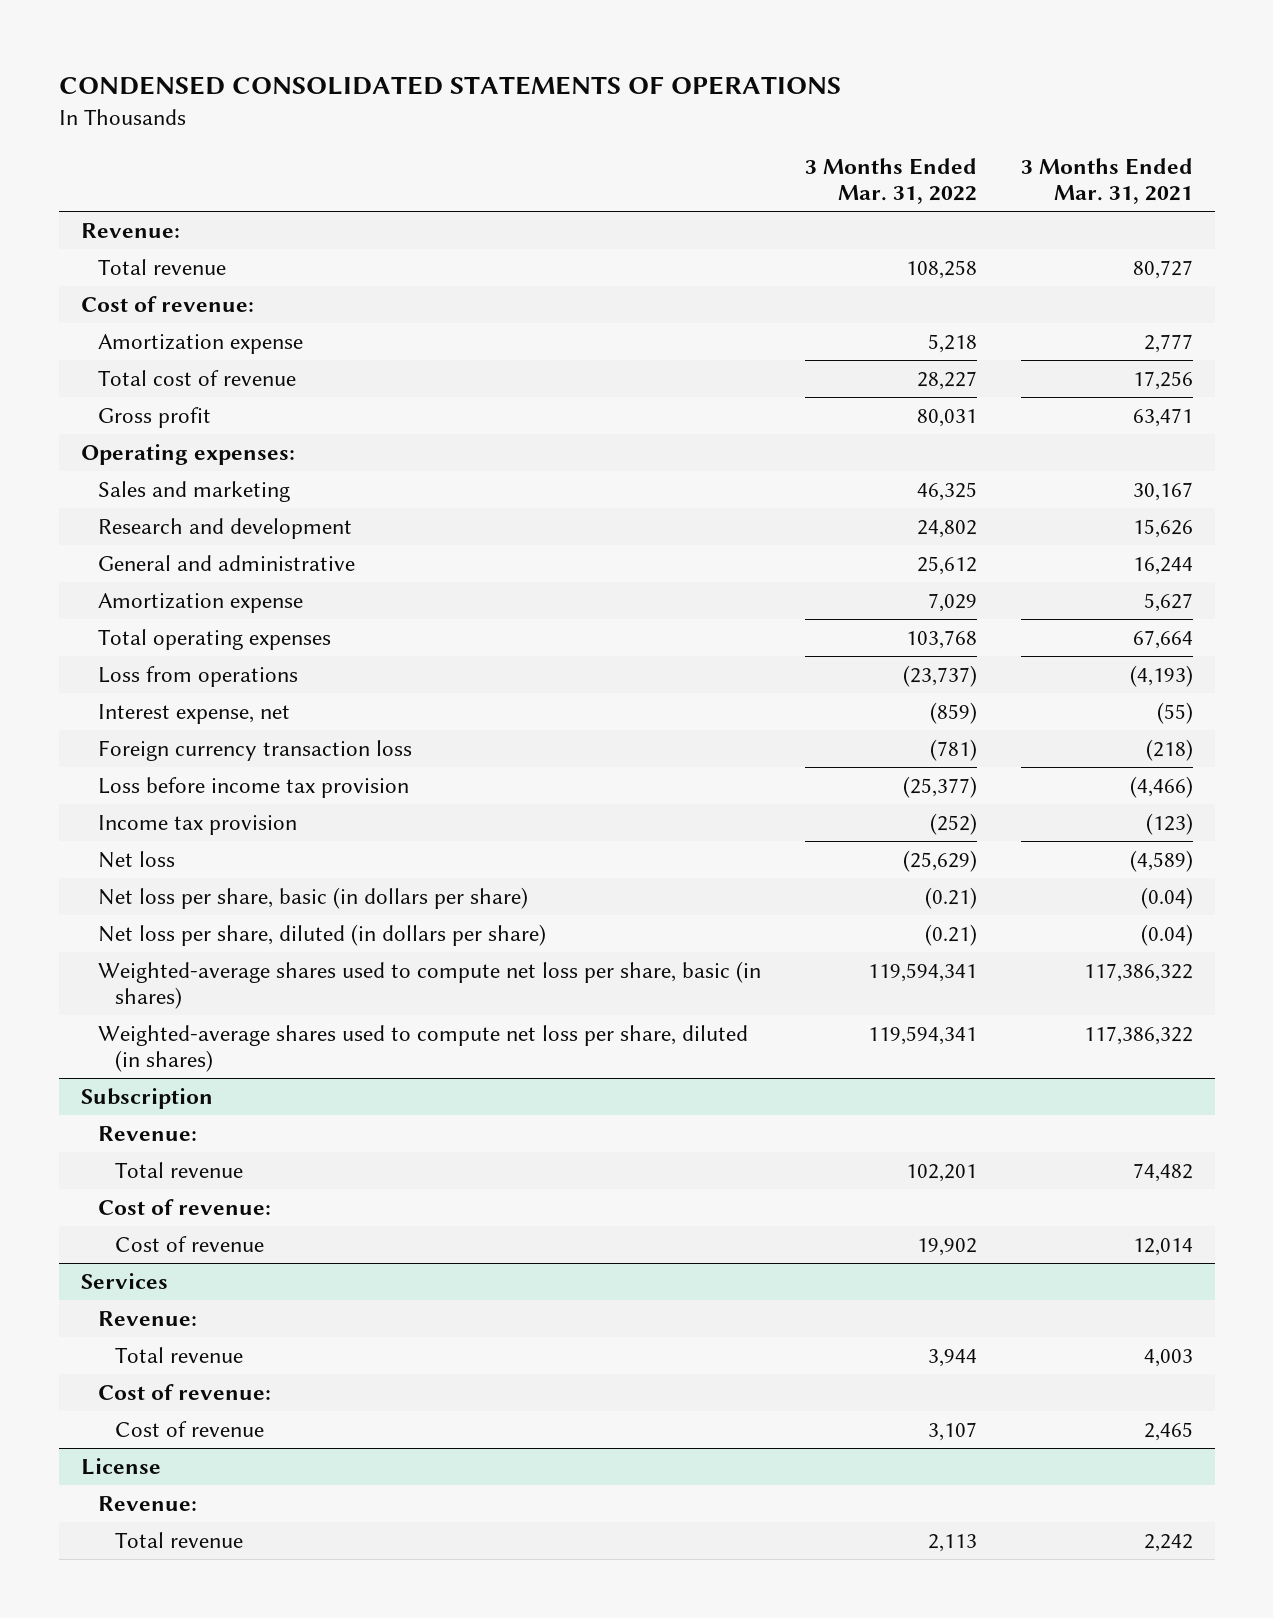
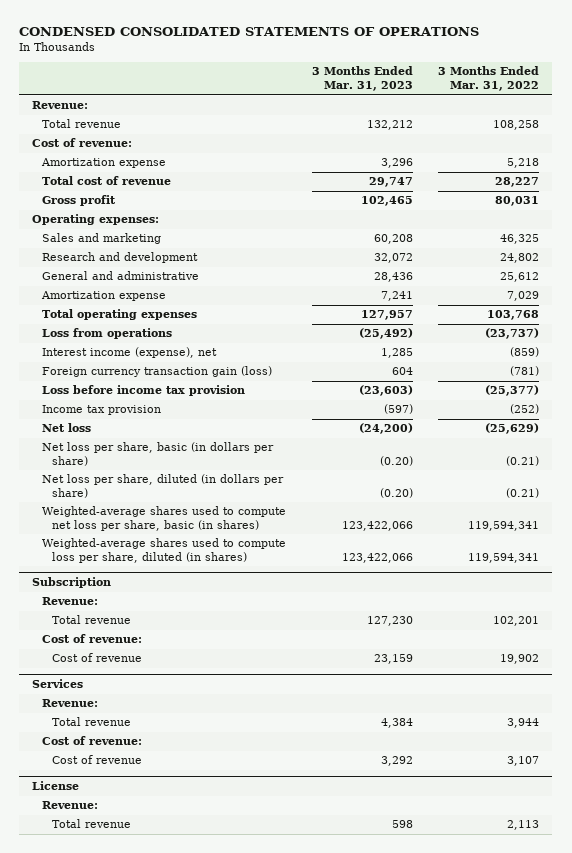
[1020,158,1193,205] 3 Months Ended Mar. 31, 2021 -> none
none -> [311,66,413,92] 3 Months Ended Mar. 31, 2023
[97,703,290,724] Interest expense, net -> [42,347,218,359] Interest income (expense), net
[97,739,412,761] Foreign currency transaction loss -> [42,366,273,378] Foreign currency transaction gain (loss)
[97,1024,748,1073] Weighted-average shares used to compute net loss per share, diluted (in shares) -> [42,538,287,564] Weighted-average shares used to compute loss per share, diluted (in shares)

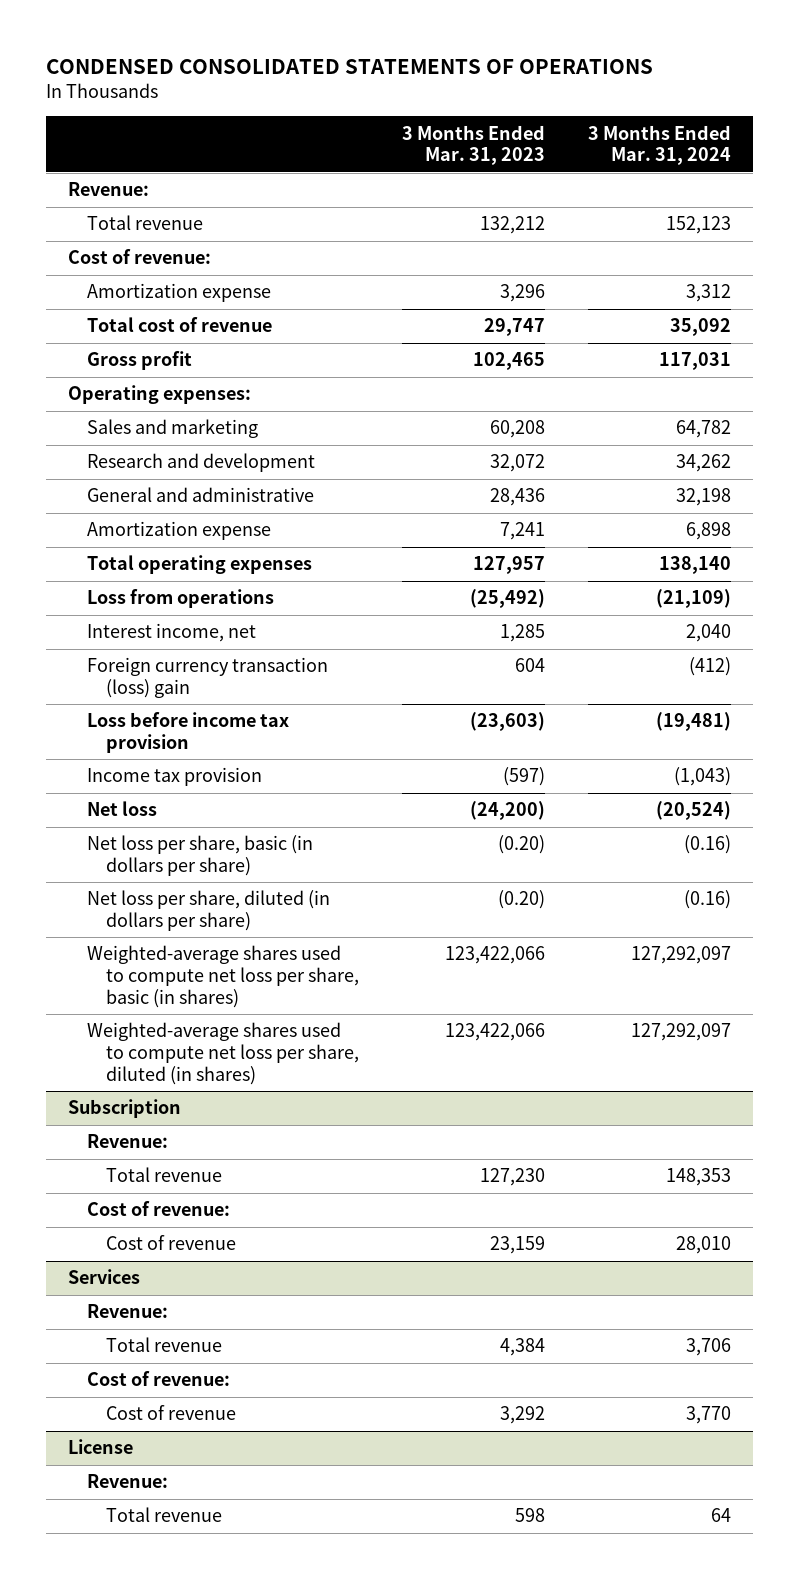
[438,66,540,92] 3 Months Ended Mar. 31, 2022 -> none
none -> [588,124,732,166] 3 Months Ended Mar. 31, 2024
[42,347,218,359] Interest income (expense), net -> [87,623,257,643] Interest income, net
[42,366,273,378] Foreign currency transaction gain (loss) -> [87,657,329,699] Foreign currency transaction (loss) gain
[42,538,287,564] Weighted-average shares used to compute loss per share, diluted (in shares) -> [87,1022,360,1085] Weighted-average shares used to compute net loss per share, diluted (in shares)

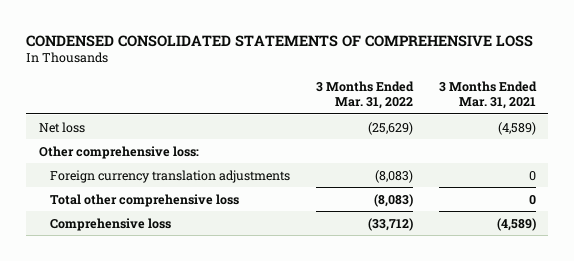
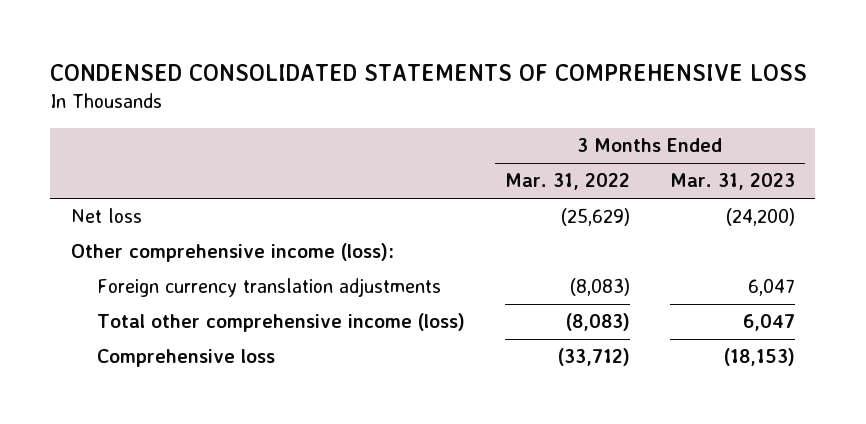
[438,81,537,110] 3 Months Ended Mar. 31, 2021 -> none
none -> [670,173,796,191] Mar. 31, 2023
[38,145,199,159] Other comprehensive loss: -> [70,243,394,263] Other comprehensive income (loss):
[50,193,240,207] Total other comprehensive loss -> [97,313,466,333] Total other comprehensive income (loss)

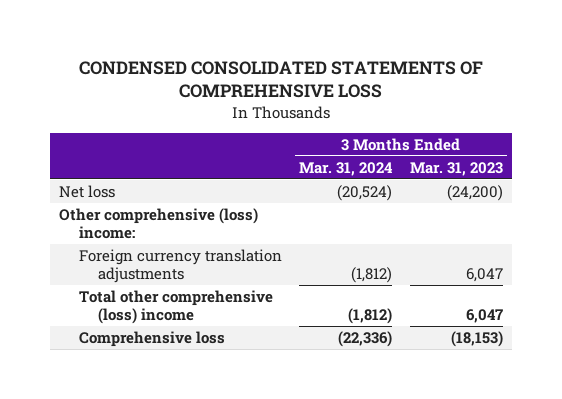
[505,173,631,191] Mar. 31, 2022 -> none
none -> [299,161,394,176] Mar. 31, 2024
[70,243,394,263] Other comprehensive income (loss): -> [59,207,259,239] Other comprehensive (loss) income:
[97,313,466,333] Total other comprehensive income (loss) -> [78,289,273,324] Total other comprehensive (loss) income

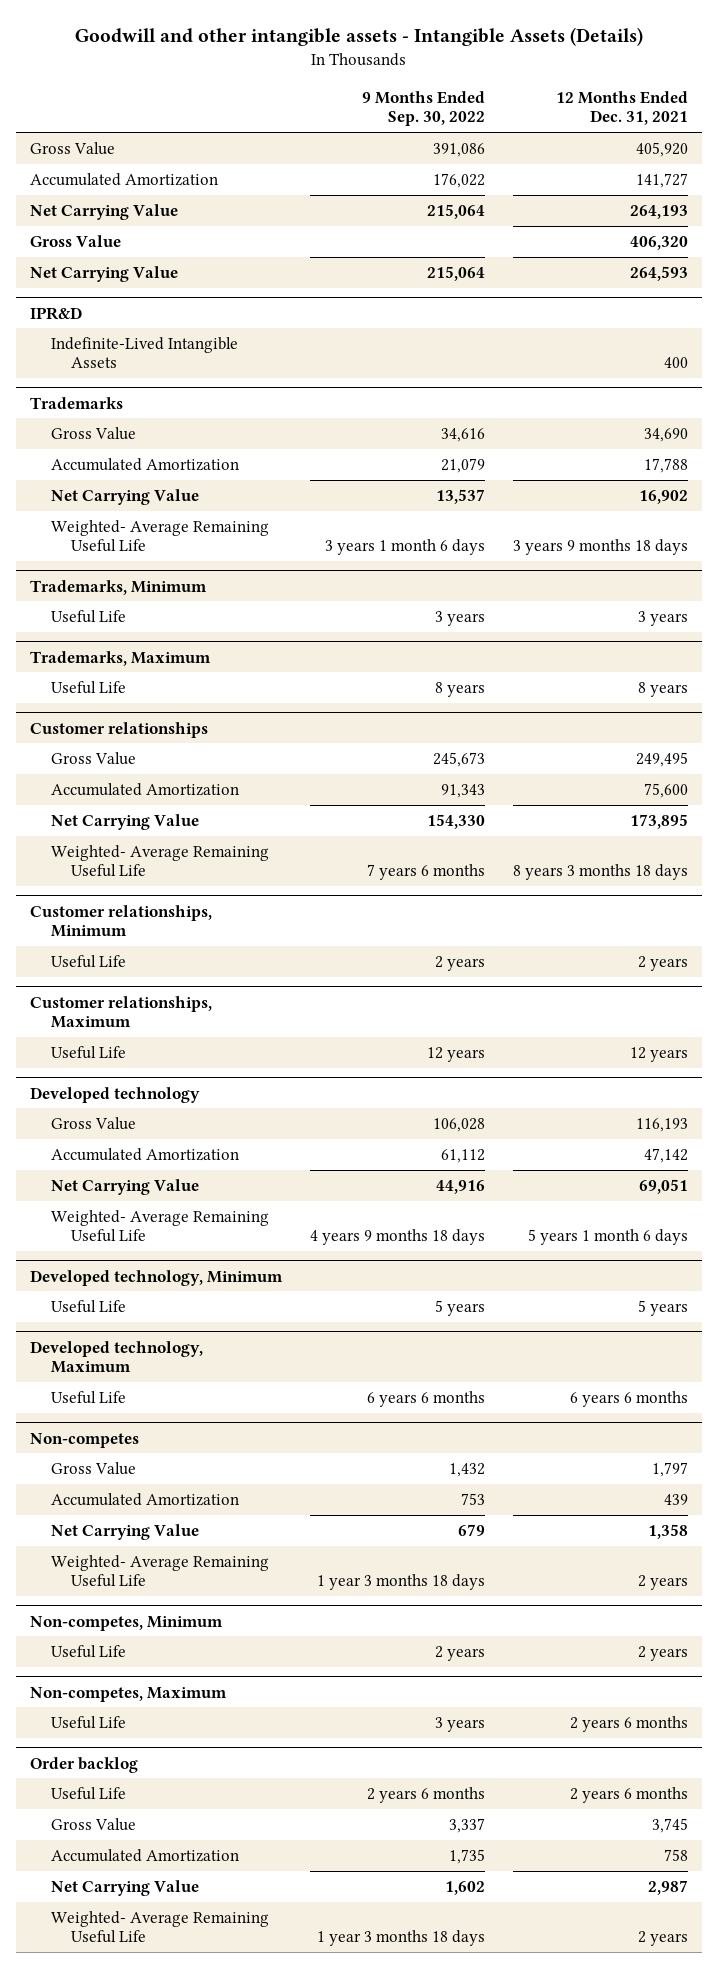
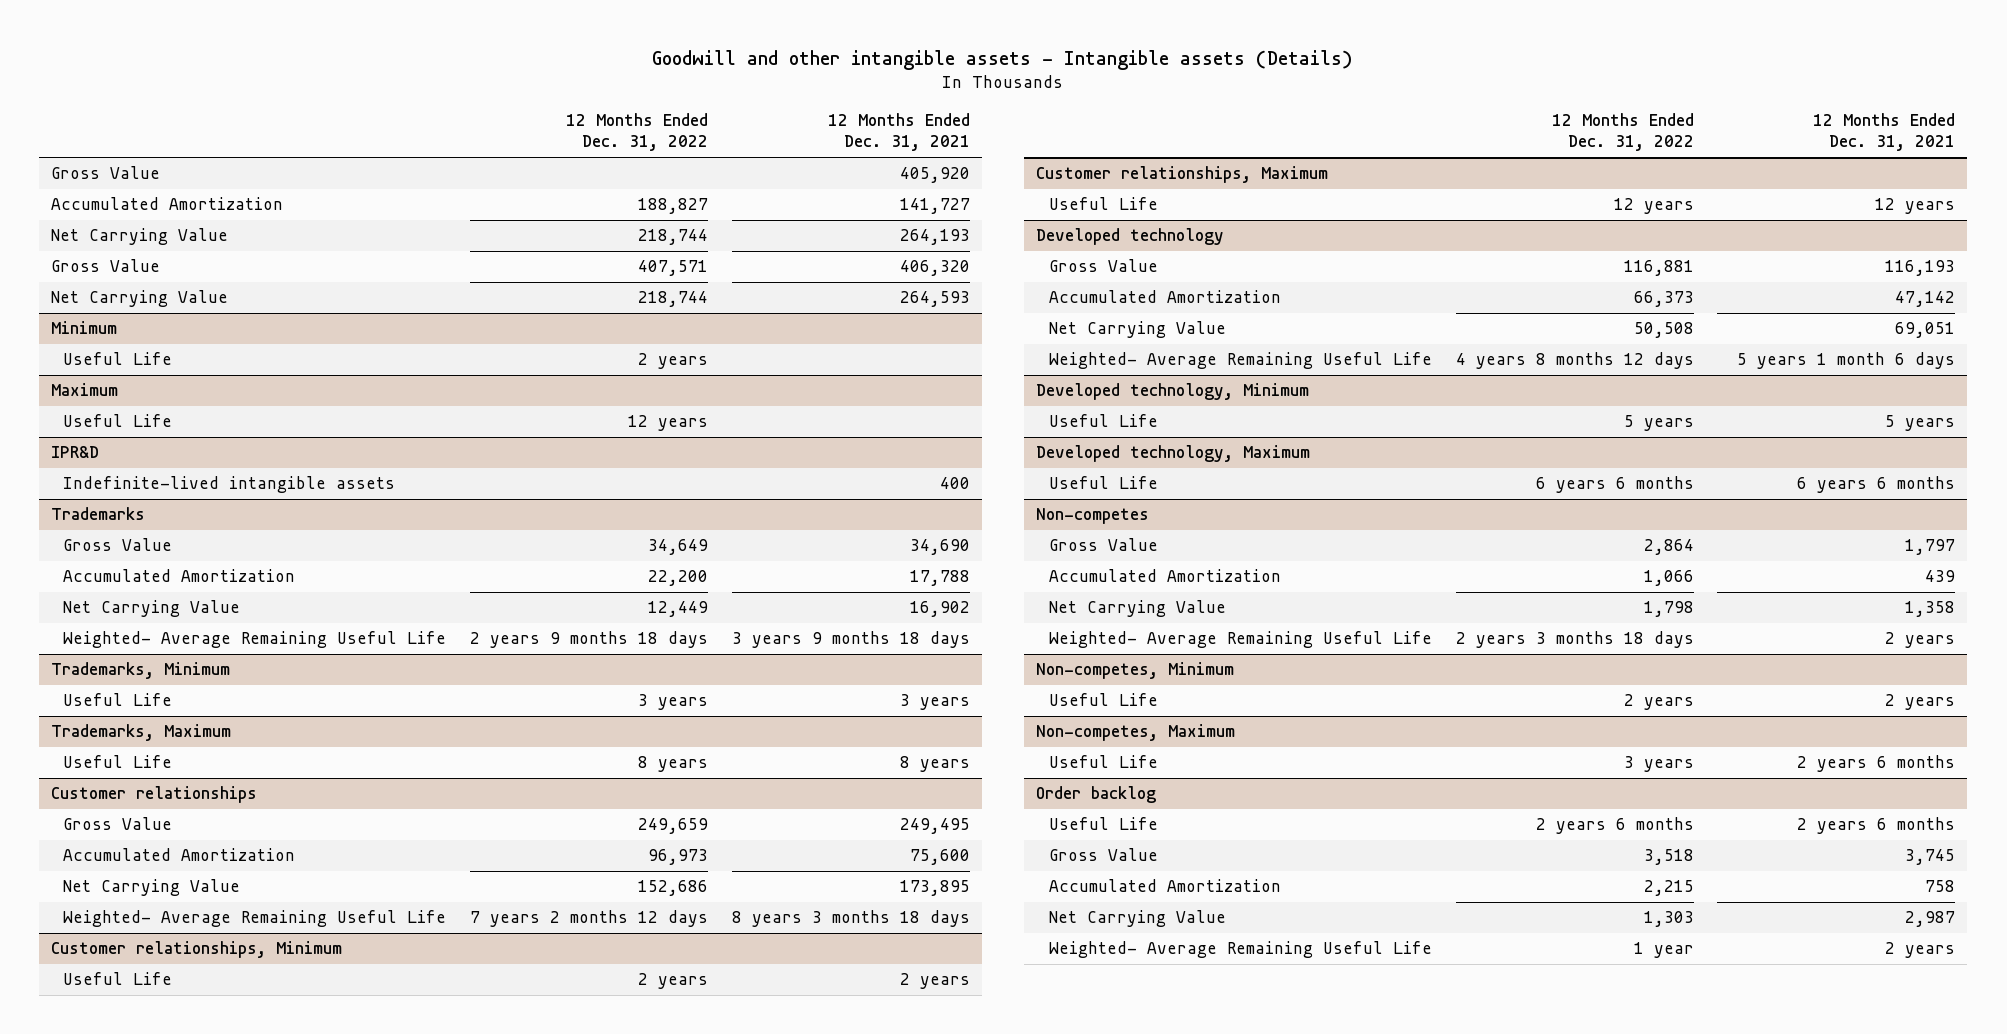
[75,27,644,47] Goodwill and other intangible assets - Intangible Assets (Details) -> [652,50,1354,71] Goodwill and other intangible assets - Intangible assets (Details)
[362,90,486,127] 9 Months Ended Sep. 30, 2022 -> none
none -> [566,113,709,152] 12 Months Ended Dec. 31, 2022
none -> [51,321,118,335] Minimum
none -> [63,352,173,366] Useful Life
none -> [51,383,119,397] Maximum
none -> [63,414,173,428] Useful Life
[50,336,238,369] Indefinite-Lived Intangible Assets -> [63,476,396,494] Indefinite-lived intangible assets

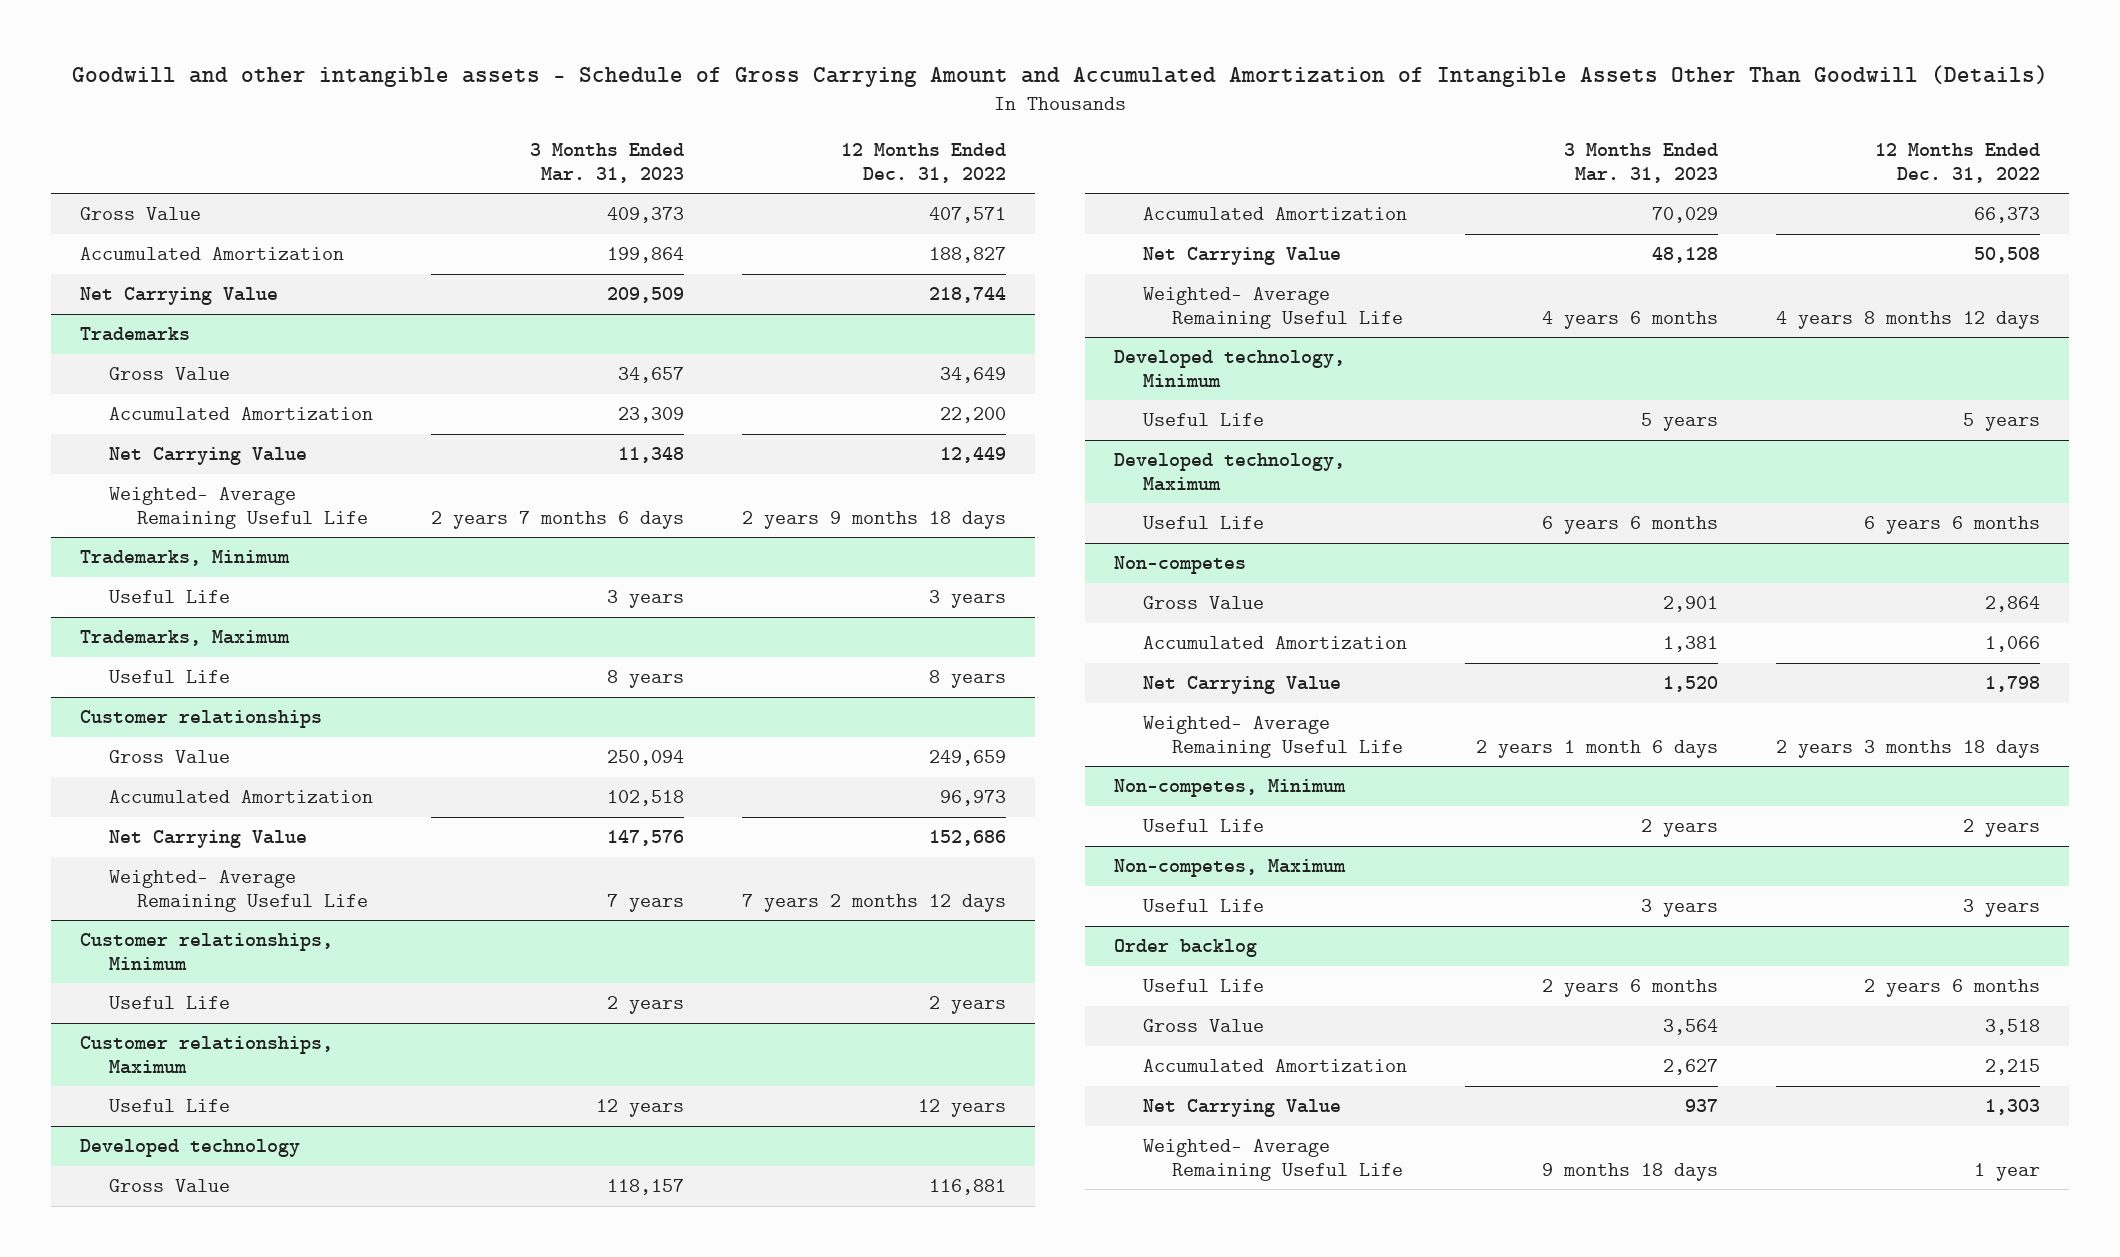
[652,50,1354,71] Goodwill and other intangible assets - Intangible assets (Details) -> [71,65,2048,88] Goodwill and other intangible assets - Schedule of Gross Carrying Amount and Accumulated Amortization of Intangible Assets Other Than Goodwill (Details)
[828,113,971,152] 12 Months Ended Dec. 31, 2021 -> none
none -> [529,143,684,183] 3 Months Ended Mar. 31, 2023
[51,166,161,180] Gross Value -> none
[51,228,229,246] Net Carrying Value -> none
[51,197,284,211] Accumulated Amortization -> [79,247,344,261] Accumulated Amortization
[51,321,118,335] Minimum -> none
[63,352,173,366] Useful Life -> none
[51,383,119,397] Maximum -> none
[63,414,173,428] Useful Life -> none
[51,446,100,459] IPR&D -> none
[63,476,396,494] Indefinite-lived intangible assets -> none

